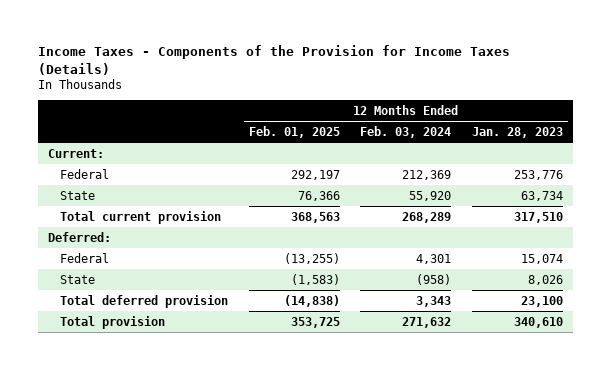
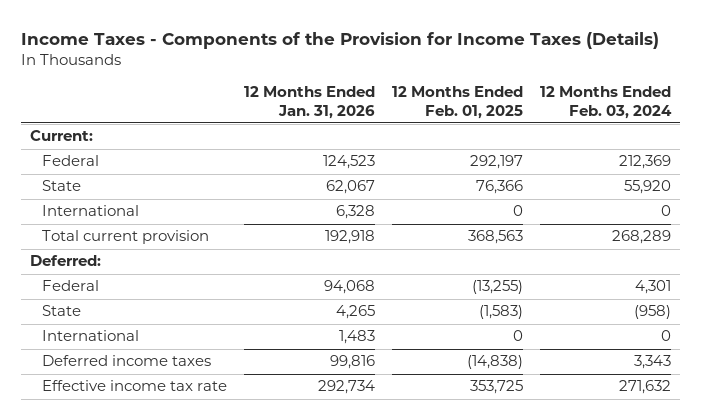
[471,127,563,139] Jan. 28, 2023 -> none
none -> [243,86,375,119] 12 Months Ended Jan. 31, 2026
none -> [41,205,139,217] International
none -> [41,330,139,342] International
[60,294,229,308] Total deferred provision -> [41,355,211,367] Deferred income taxes
[60,315,166,329] Total provision -> [41,380,227,392] Effective income tax rate

